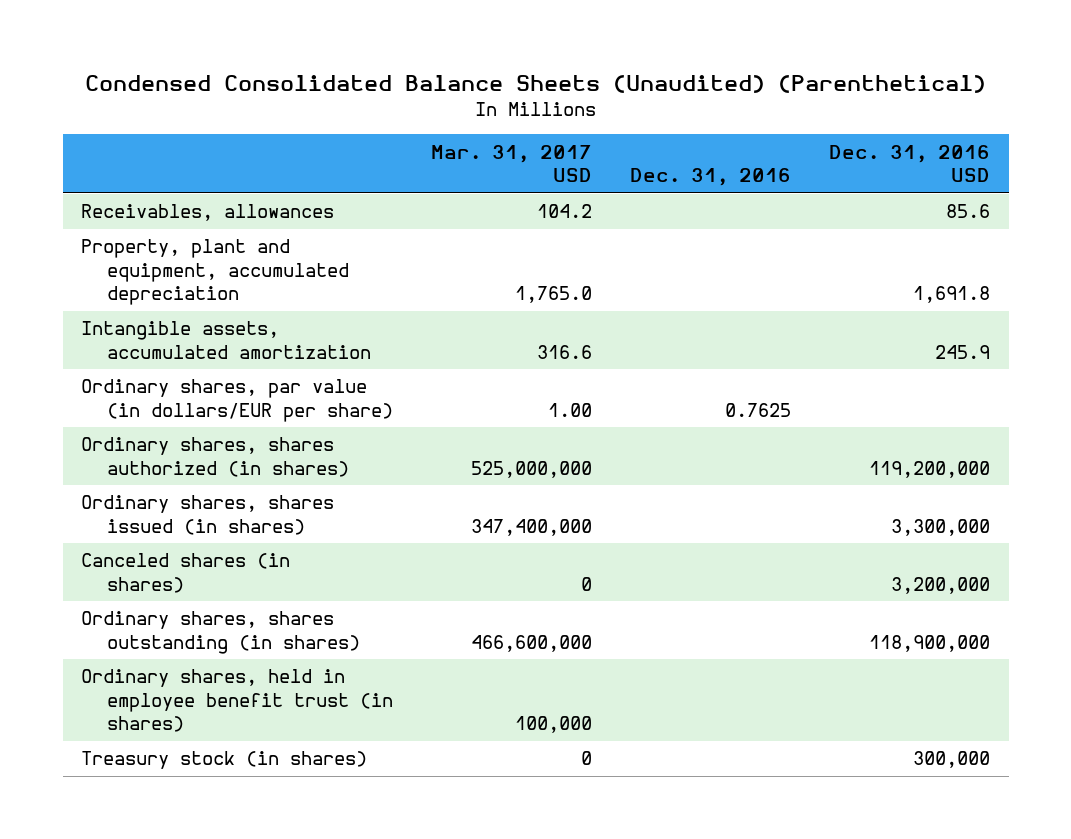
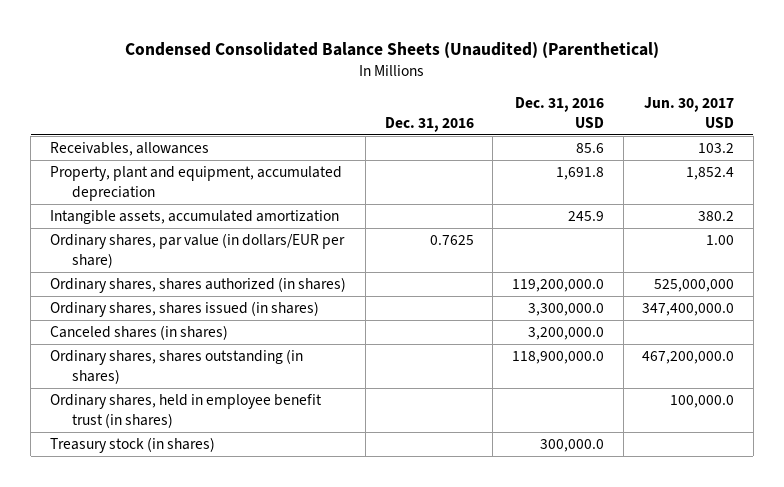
[431,144,593,183] Mar. 31, 2017 USD -> none
none -> [644,97,735,128] Jun. 30, 2017 USD
[868,460,990,478] 119,200,000 -> [511,279,604,293] 119,200,000.0
[890,518,990,536] 3,300,000 -> [527,303,604,317] 3,300,000.0
[890,576,990,594] 3,200,000 -> [527,327,604,341] 3,200,000.0
[868,634,990,652] 118,900,000 -> [511,351,604,365] 118,900,000.0
[912,751,990,769] 300,000 -> [539,439,604,453] 300,000.0

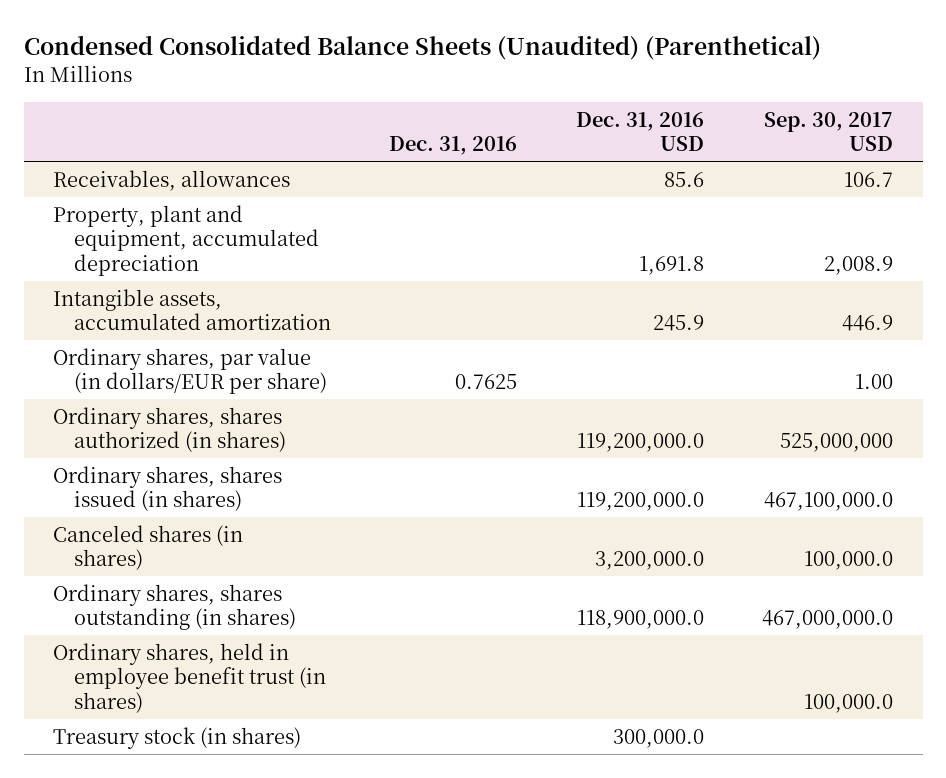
[644,97,735,128] Jun. 30, 2017 USD -> none
none -> [764,111,894,152] Sep. 30, 2017 USD
[527,303,604,317] 3,300,000.0 -> [576,492,704,512] 119,200,000.0

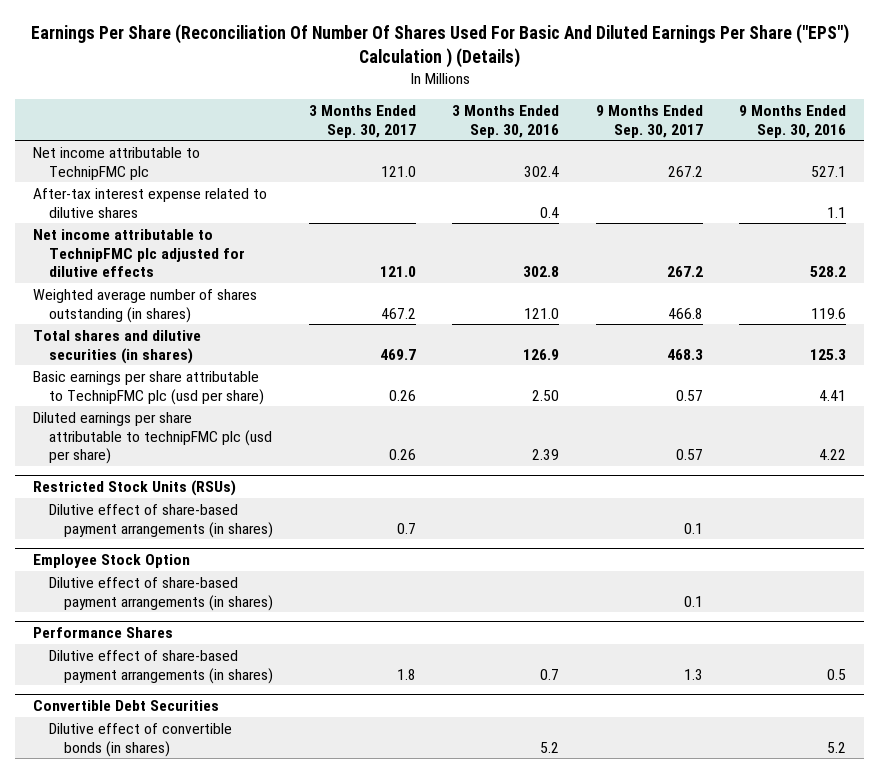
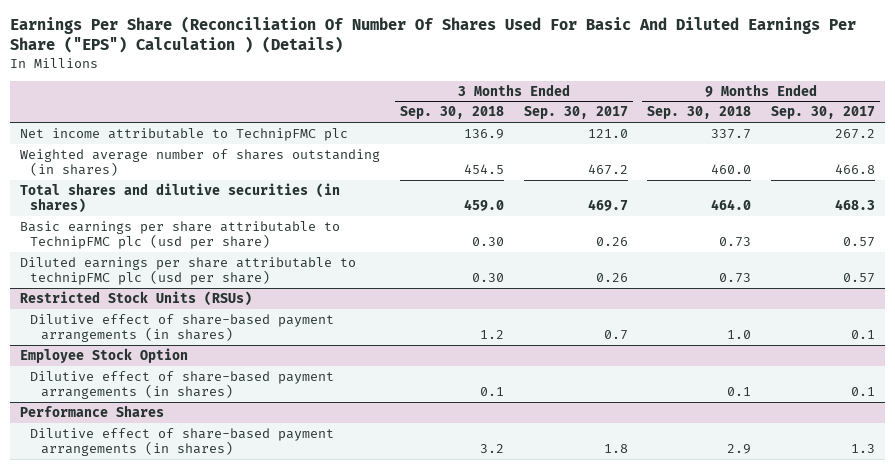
[452,104,560,138] 3 Months Ended Sep. 30, 2016 -> none
[738,104,846,138] 9 Months Ended Sep. 30, 2016 -> none
none -> [399,106,504,120] Sep. 30, 2018
none -> [647,106,752,120] Sep. 30, 2018
[33,187,268,218] After-tax interest expense related to dilutive shares -> none
[33,228,245,278] Net income attributable to TechnipFMC plc adjusted for dilutive effects -> none
[33,700,220,712] Convertible Debt Securities -> none
[48,722,232,757] Dilutive effect of convertible bonds (in shares) -> none

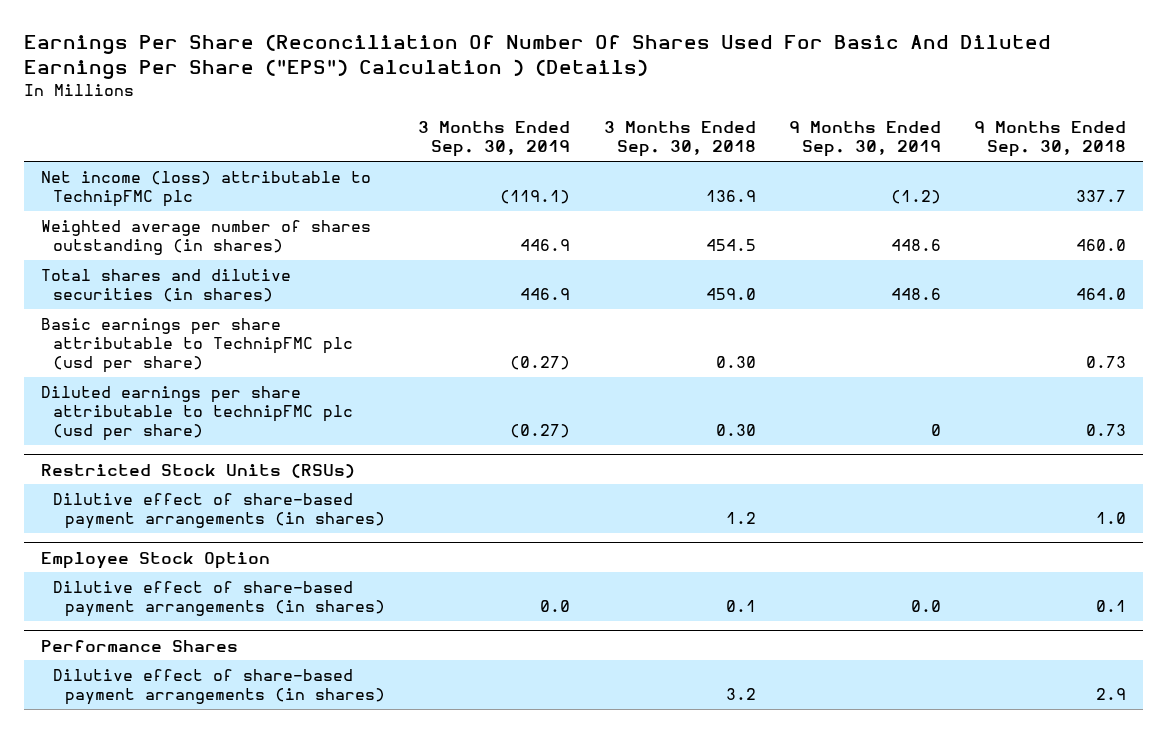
[523,106,628,120] Sep. 30, 2017 -> none
[771,106,876,120] Sep. 30, 2017 -> none
none -> [418,121,571,158] 3 Months Ended Sep. 30, 2019
none -> [788,121,941,158] 9 Months Ended Sep. 30, 2019
[20,127,349,141] Net income attributable to TechnipFMC plc -> [41,171,372,208] Net income (loss) attributable to TechnipFMC plc

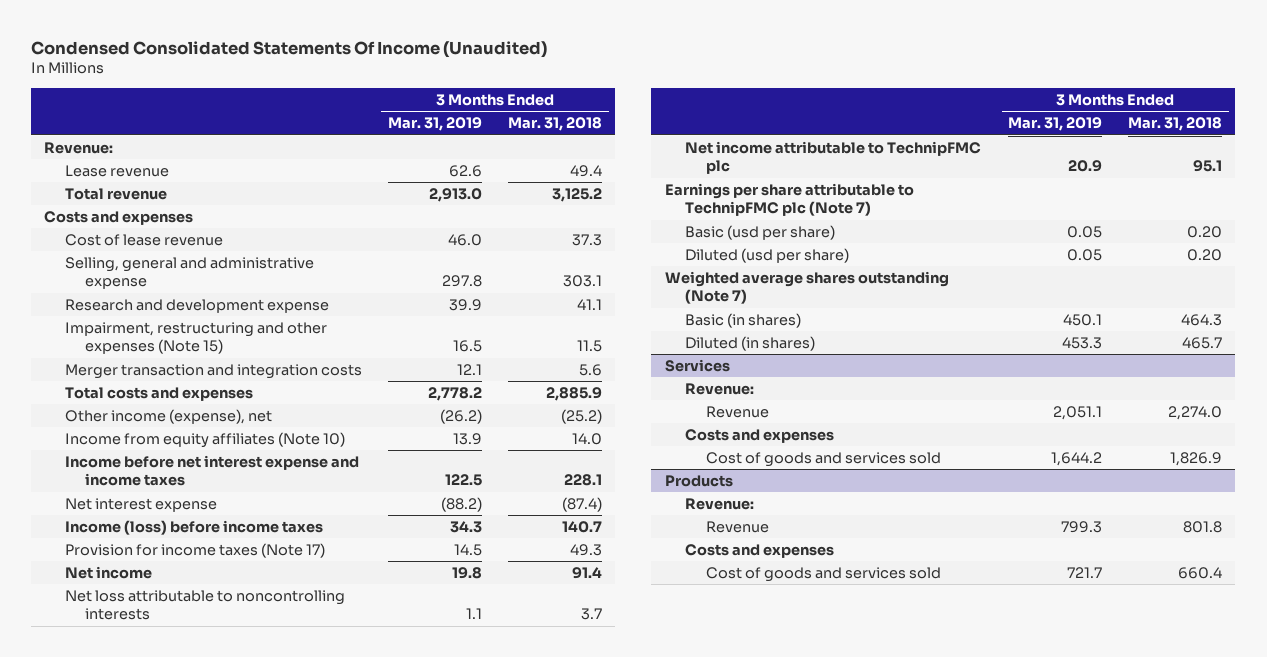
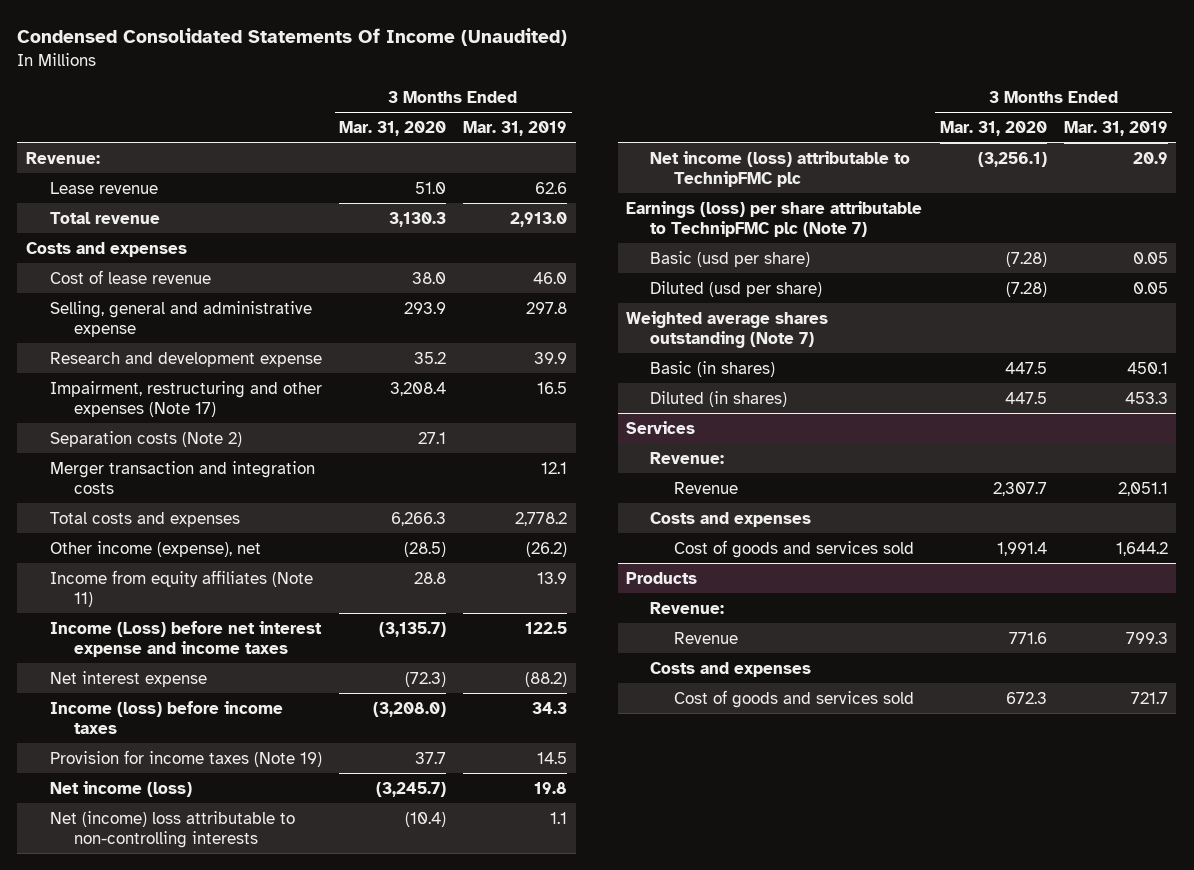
[508,117,603,132] Mar. 31, 2018 -> none
none -> [339,121,447,137] Mar. 31, 2020
[64,322,327,355] Impairment, restructuring and other expenses (Note 15) -> [49,380,322,418] Impairment, restructuring and other expenses (Note 17)
none -> [49,430,242,447] Separation costs (Note 2)
[64,432,345,449] Income from equity affiliates (Note 10) -> [49,569,313,608] Income from equity affiliates (Note 11)
[64,455,359,487] Income before net interest expense and income taxes -> [49,620,322,658] Income (Loss) before net interest expense and income taxes
[64,543,325,559] Provision for income taxes (Note 17) -> [49,749,322,767] Provision for income taxes (Note 19)
[64,566,152,580] Net income -> [49,780,192,797] Net income (loss)
[64,590,345,621] Net loss attributable to noncontrolling interests -> [49,810,295,849] Net (income) loss attributable to non-controlling interests
[685,141,982,175] Net income attributable to TechnipFMC plc -> [650,150,911,188] Net income (loss) attributable to TechnipFMC plc
[664,183,914,217] Earnings per share attributable to TechnipFMC plc (Note 7) -> [626,200,923,238] Earnings (loss) per share attributable to TechnipFMC plc (Note 7)

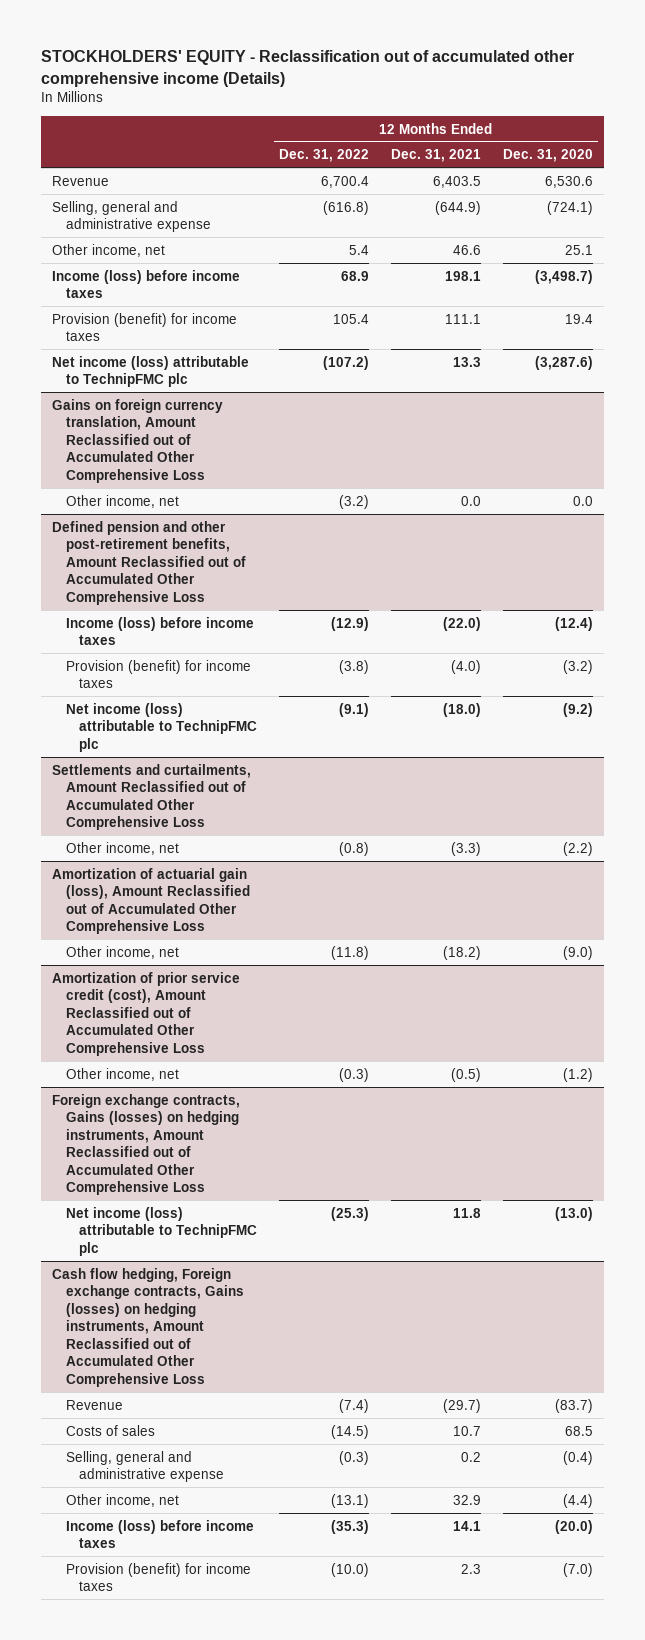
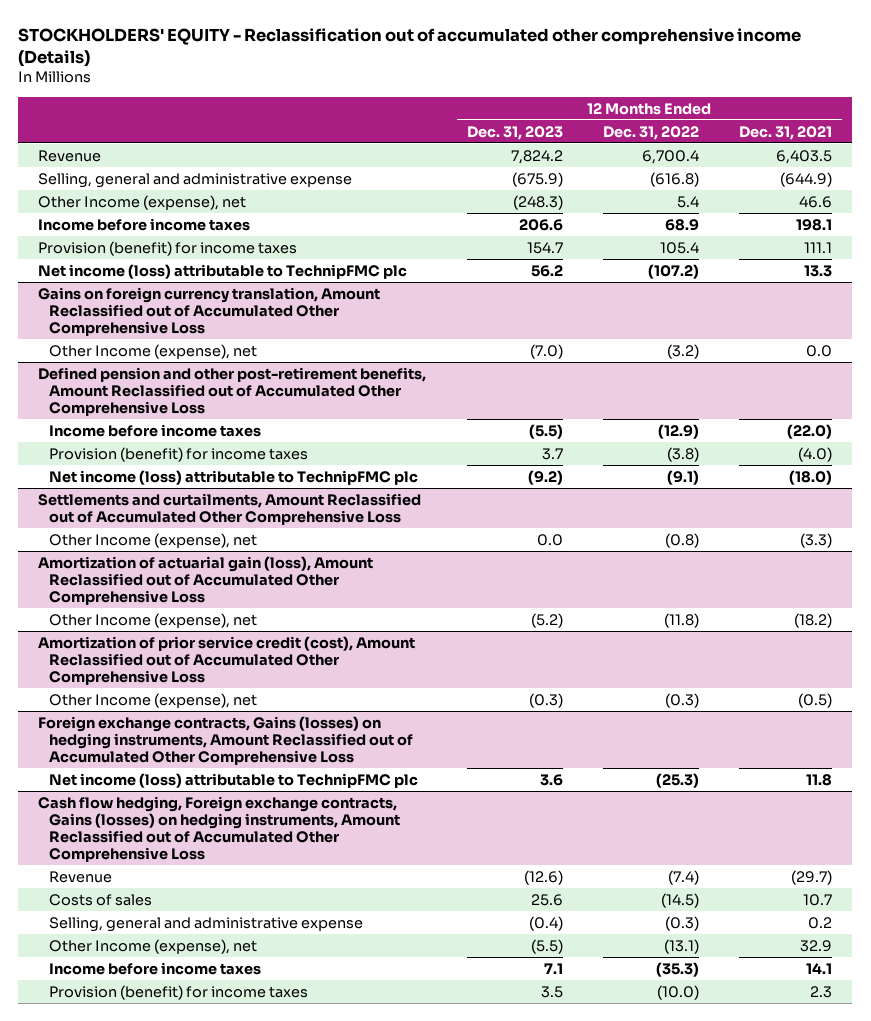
[502,149,593,163] Dec. 31, 2020 -> none
none -> [466,125,563,140] Dec. 31, 2023
[52,243,166,257] Other income, net -> [38,194,247,210] Other Income (expense), net
[52,269,241,299] Income (loss) before income taxes -> [38,217,251,231] Income before income taxes
[65,494,179,508] Other income, net -> [49,343,258,359] Other Income (expense), net
[65,616,254,646] Income (loss) before income taxes -> [49,423,262,437] Income before income taxes
[65,841,179,855] Other income, net -> [49,532,258,548] Other Income (expense), net
[65,945,179,959] Other income, net -> [49,612,258,628] Other Income (expense), net
[65,1067,179,1081] Other income, net -> [49,692,258,708] Other Income (expense), net
[65,1493,179,1507] Other income, net -> [49,938,258,954] Other Income (expense), net
[65,1519,254,1549] Income (loss) before income taxes -> [49,961,262,975] Income before income taxes

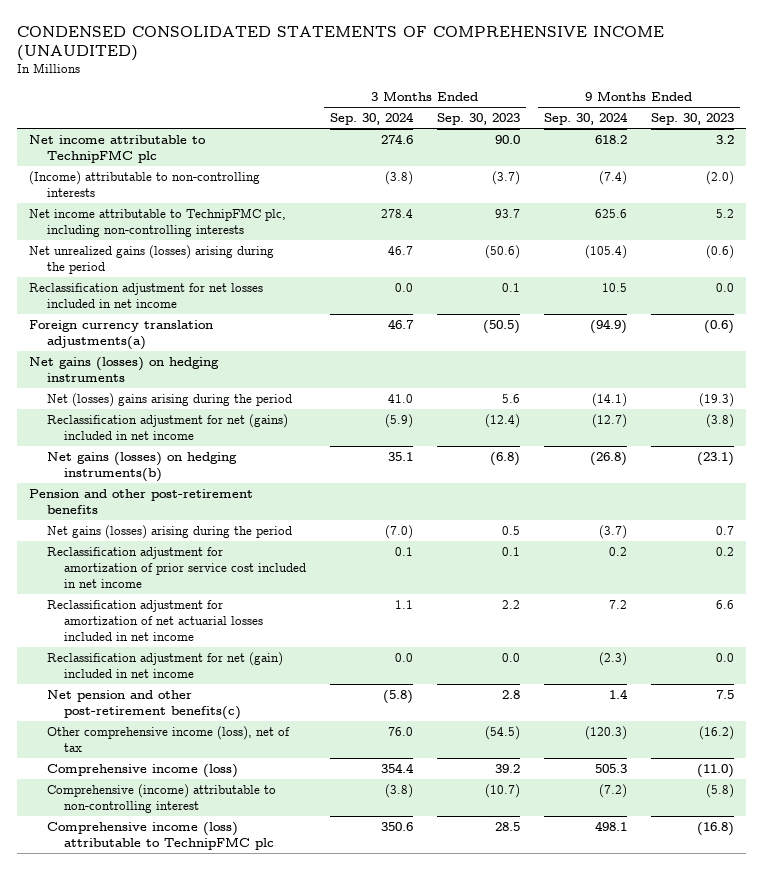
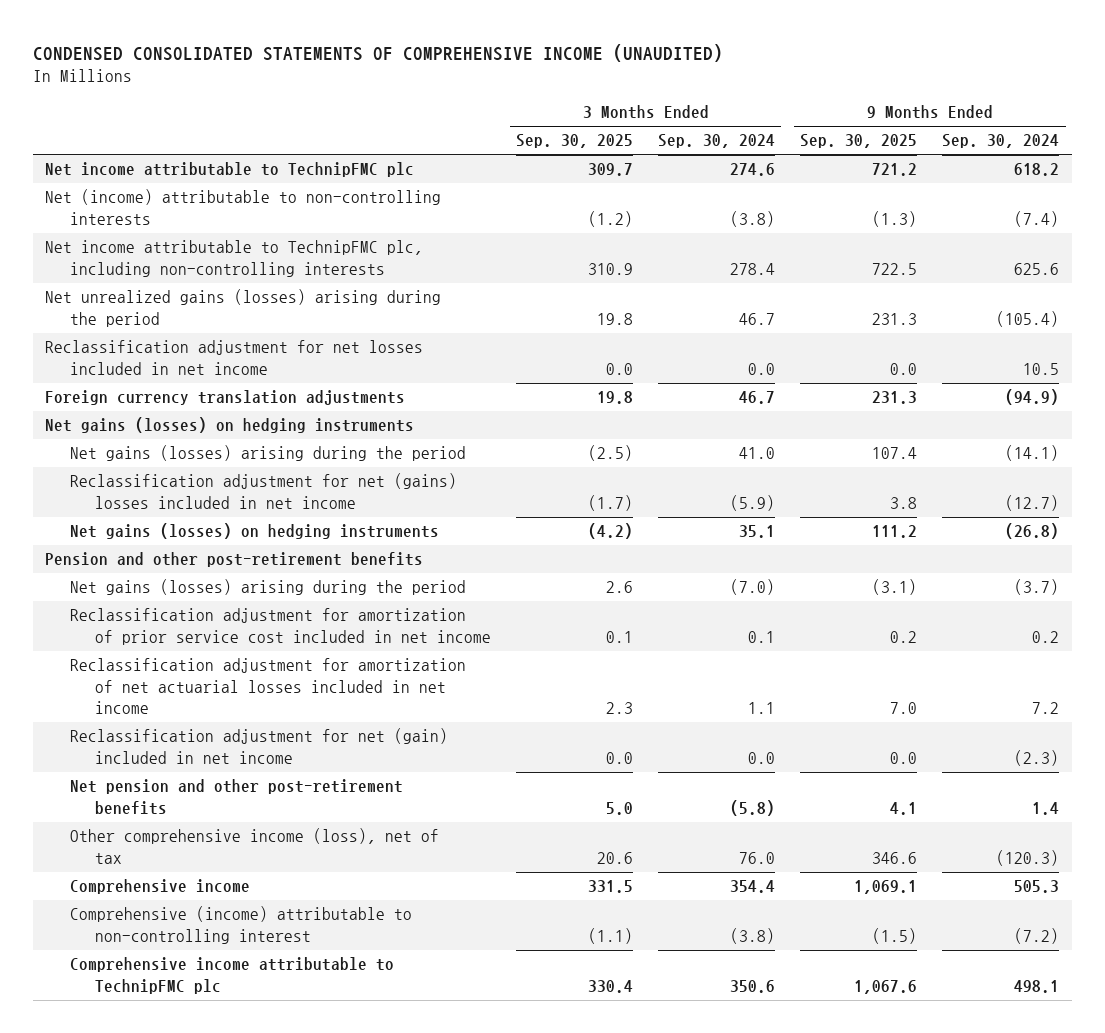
[436,112,520,125] Sep. 30, 2023 -> none
[651,112,735,125] Sep. 30, 2023 -> none
none -> [516,134,634,149] Sep. 30, 2025
none -> [800,134,918,149] Sep. 30, 2025
[29,170,261,197] (Income) attributable to non-controlling interests -> [45,189,442,225] Net (income) attributable to non-controlling interests
[29,319,214,350] Foreign currency translation adjustments(a) -> [45,390,406,406] Foreign currency translation adjustments
[46,392,292,407] Net (losses) gains arising during the period -> [70,445,467,462] Net gains (losses) arising during the period
[46,413,288,440] Reclassification adjustment for net (gains) included in net income -> [70,473,458,509] Reclassification adjustment for net (gains) losses included in net income
[46,451,237,482] Net gains (losses) on hedging instruments(b) -> [70,523,440,540] Net gains (losses) on hedging instruments
[46,689,241,720] Net pension and other post-retirement benefits(c) -> [70,779,404,815] Net pension and other post-retirement benefits
[46,763,238,778] Comprehensive income (loss) -> [70,879,251,895] Comprehensive income
[46,821,274,850] Comprehensive income (loss) attributable to TechnipFMC plc -> [70,957,395,994] Comprehensive income attributable to TechnipFMC plc

